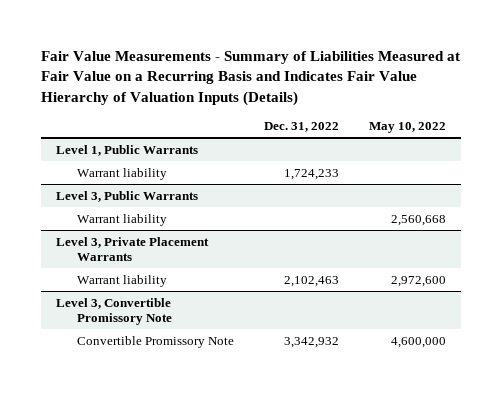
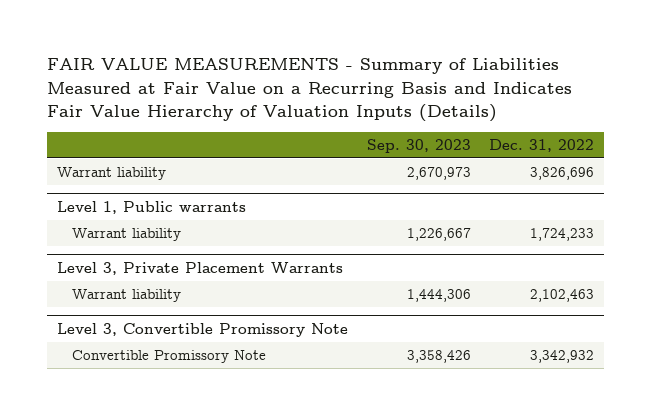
[41,51,461,106] Fair Value Measurements - Summary of Liabilities Measured at Fair Value on a Recurring Basis and Indicates Fair Value Hierarchy of Valuation Inputs (Details) -> [47,58,573,123] FAIR VALUE MEASUREMENTS - Summary of Liabilities Measured at Fair Value on a Recurring Basis and Indicates Fair Value Hierarchy of Valuation Inputs (Details)
[368,122,446,134] May 10, 2022 -> none
none -> [366,139,471,154] Sep. 30, 2023
none -> [56,167,166,181] Warrant liability
[56,144,199,156] Level 1, Public Warrants -> [56,200,246,214] Level 1, Public warrants
[56,190,199,202] Level 3, Public Warrants -> none
[76,213,167,226] Warrant liability -> none

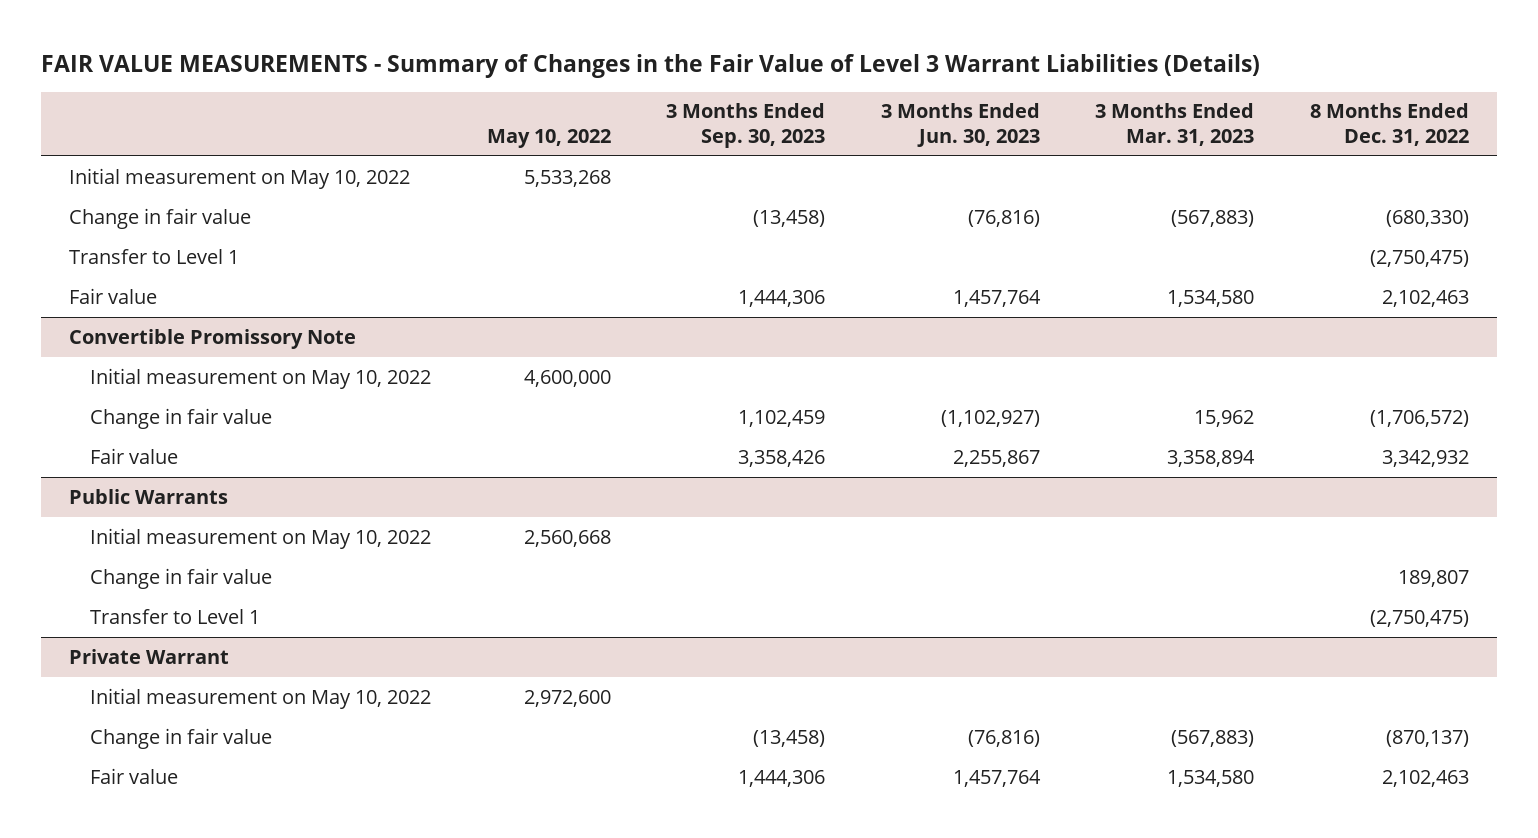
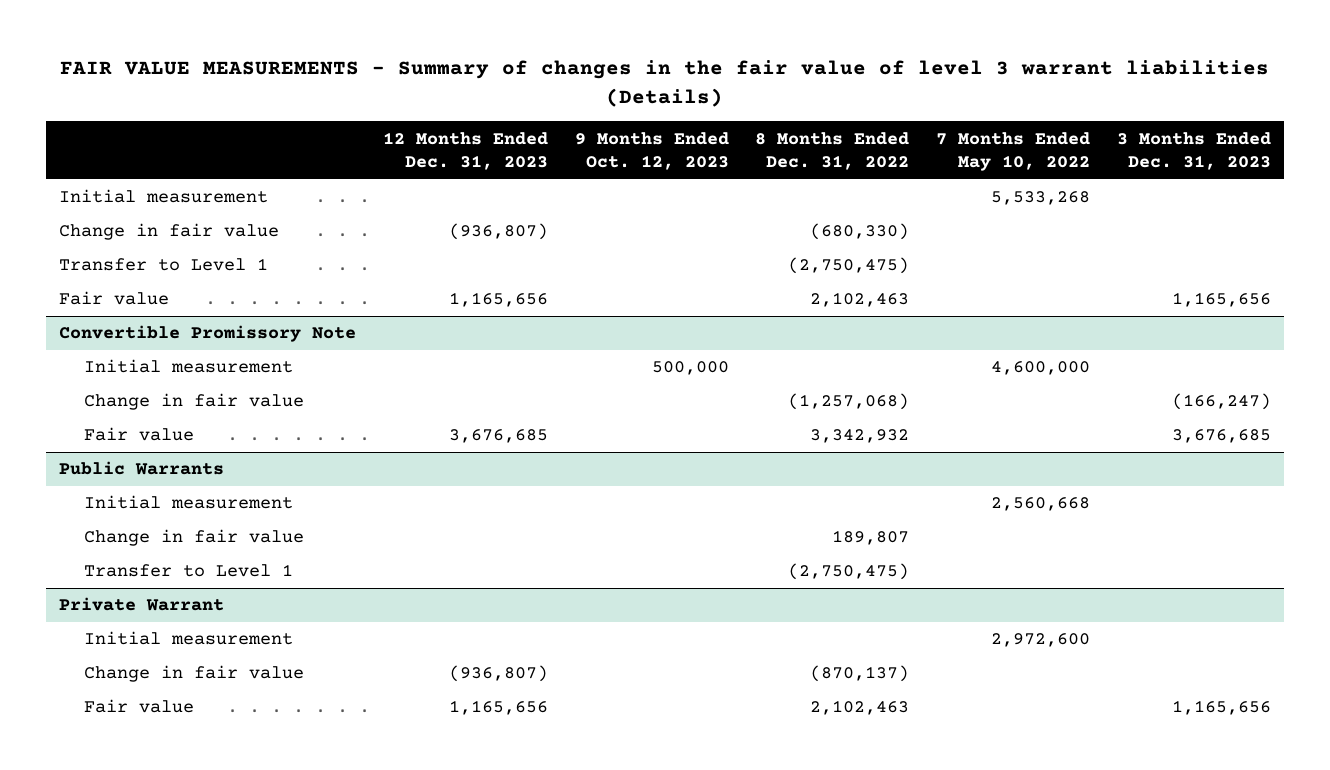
[41,53,1261,78] FAIR VALUE MEASUREMENTS - Summary of Changes in the Fair Value of Level 3 Warrant Liabilities (Details) -> [60,60,1270,107] FAIR VALUE MEASUREMENTS - Summary of changes in the fair value of level 3 warrant liabilities (Details)
[486,128,611,148] May 10, 2022 -> none
[666,103,826,148] 3 Months Ended Sep. 30, 2023 -> none
[880,103,1040,147] 3 Months Ended Jun. 30, 2023 -> none
[1095,103,1255,146] 3 Months Ended Mar. 31, 2023 -> none
none -> [383,131,549,171] 12 Months Ended Dec. 31, 2023
none -> [574,131,729,171] 9 Months Ended Oct. 12, 2023
none -> [936,131,1091,172] 7 Months Ended May 10, 2022
none -> [1116,131,1271,171] 3 Months Ended Dec. 31, 2023
[69,167,411,189] Initial measurement on May 10, 2022 -> [59,189,269,204] Initial measurement
[90,367,432,389] Initial measurement on May 10, 2022 -> [84,359,294,374] Initial measurement
[1369,409,1469,427] (1,706,572) -> [788,393,910,411] (1,257,068)
[90,527,432,549] Initial measurement on May 10, 2022 -> [84,495,294,510] Initial measurement
[90,687,432,709] Initial measurement on May 10, 2022 -> [84,631,294,646] Initial measurement

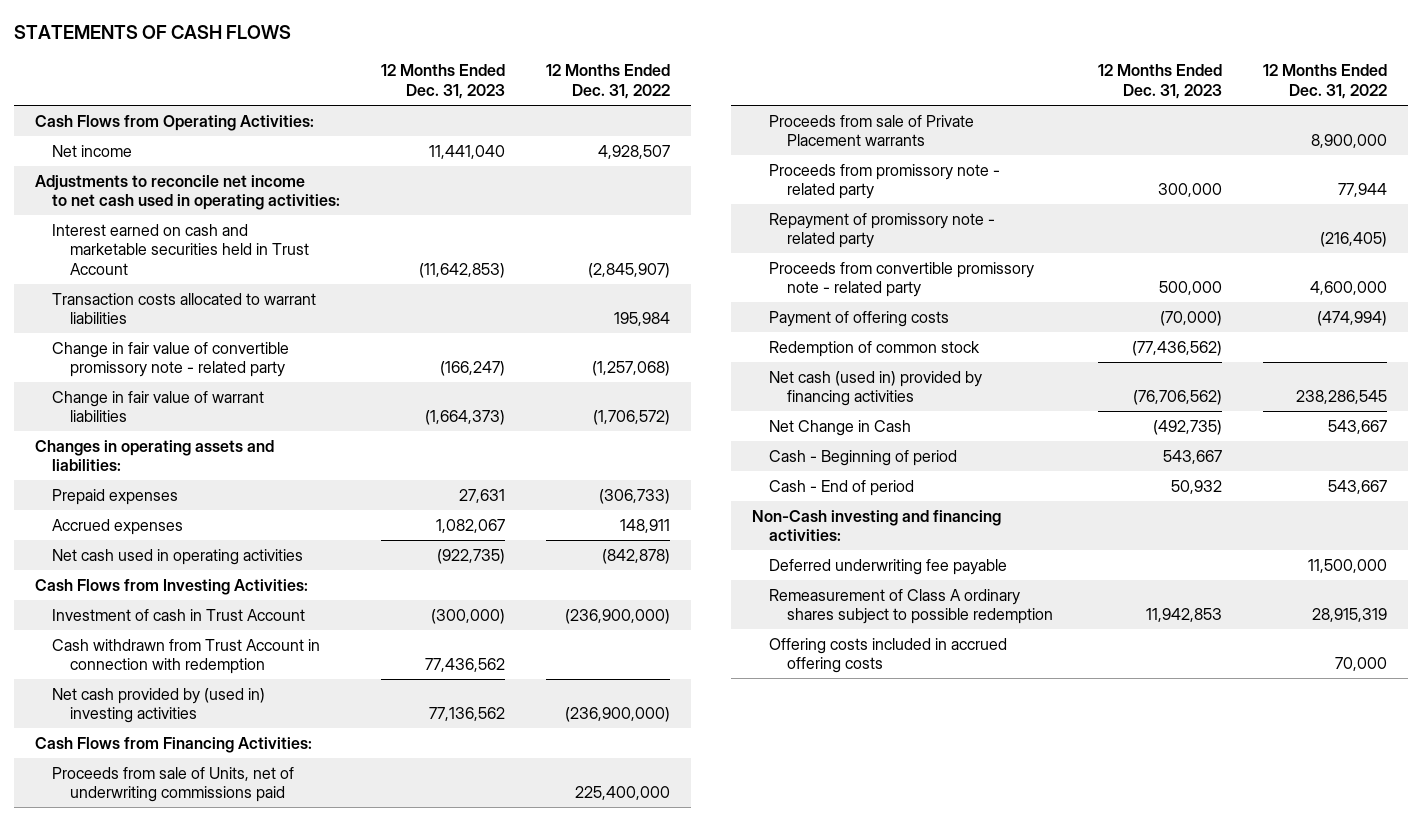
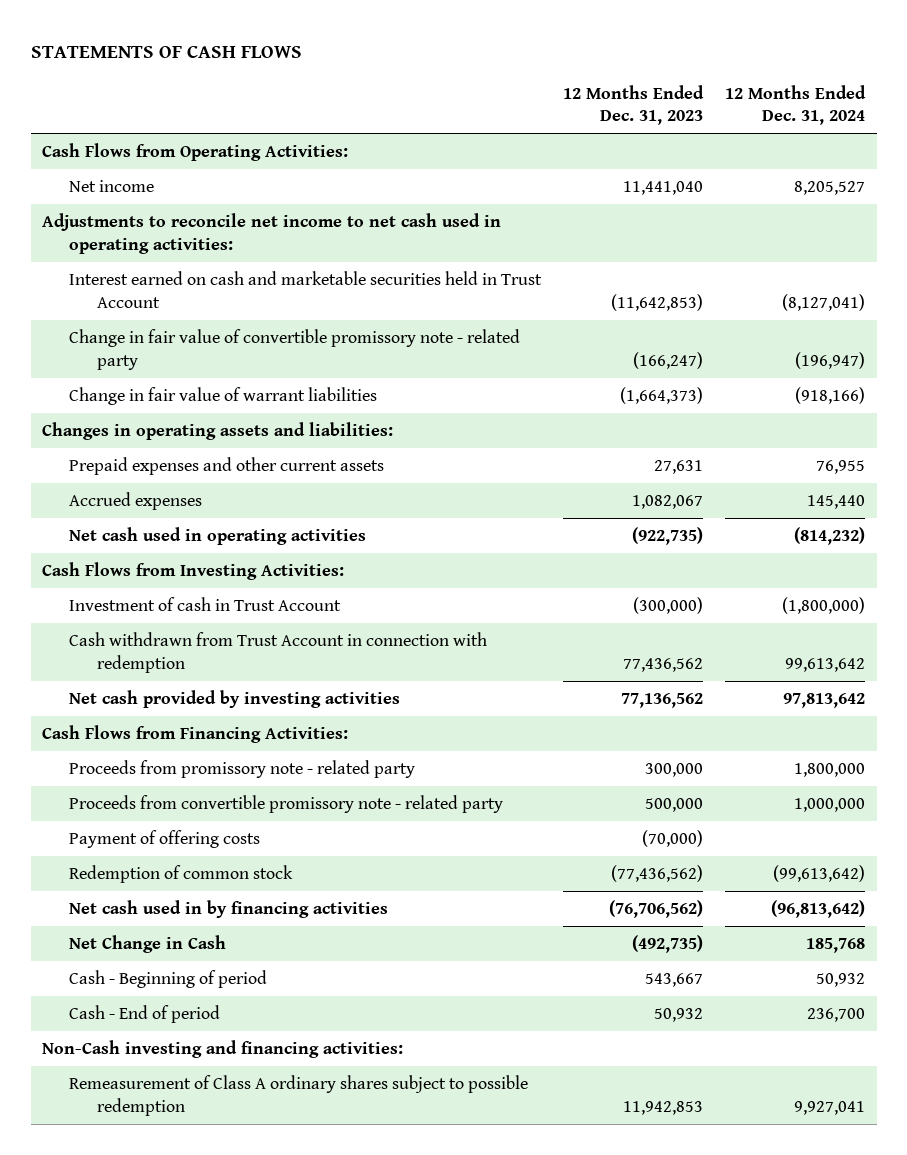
[546,64,671,100] 12 Months Ended Dec. 31, 2022 -> none
none -> [725,84,867,126] 12 Months Ended Dec. 31, 2024
[52,292,317,325] Transaction costs allocated to warrant liabilities -> none
[52,488,179,505] Prepaid expenses -> [69,456,385,475] Prepaid expenses and other current assets
[52,687,266,724] Net cash provided by (used in) investing activities -> [69,689,401,708] Net cash provided by investing activities
[52,766,295,803] Proceeds from sale of Units, net of underwriting commissions paid -> none
[769,114,975,147] Proceeds from sale of Private Placement warrants -> none
[769,212,996,249] Repayment of promissory note - related party -> none
[769,370,983,407] Net cash (used in) provided by financing activities -> [69,899,389,918] Net cash used in by financing activities
[769,558,1008,575] Deferred underwriting fee payable -> none
[769,637,1008,674] Offering costs included in accrued offering costs -> none

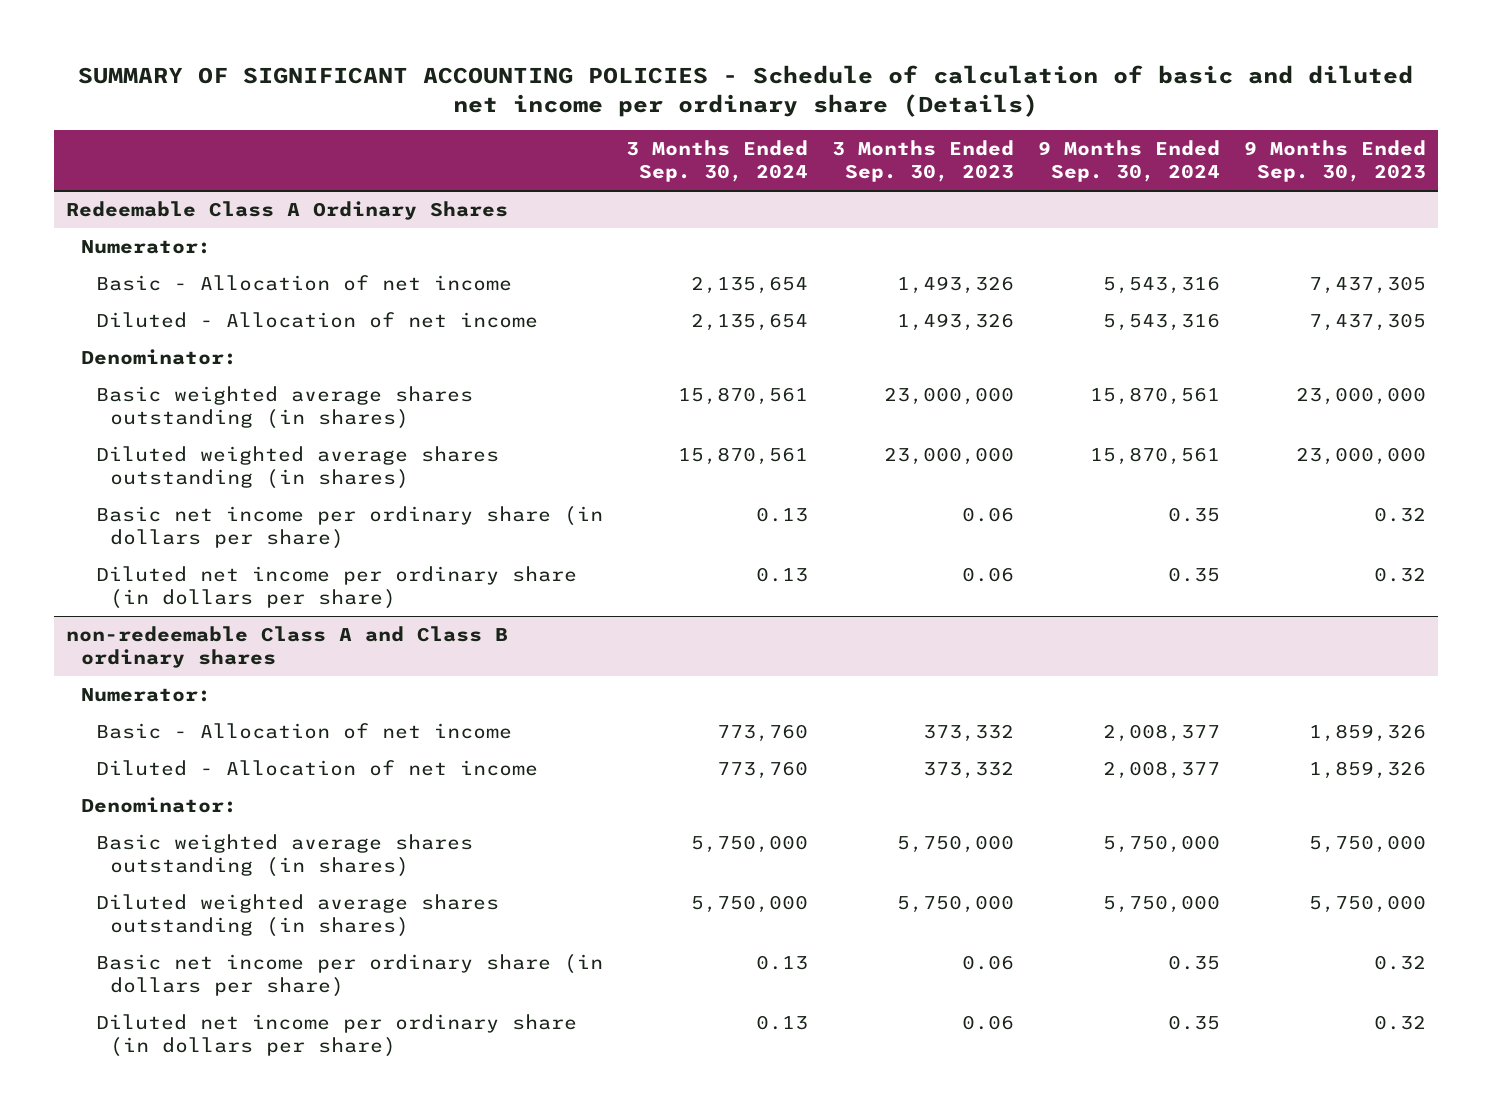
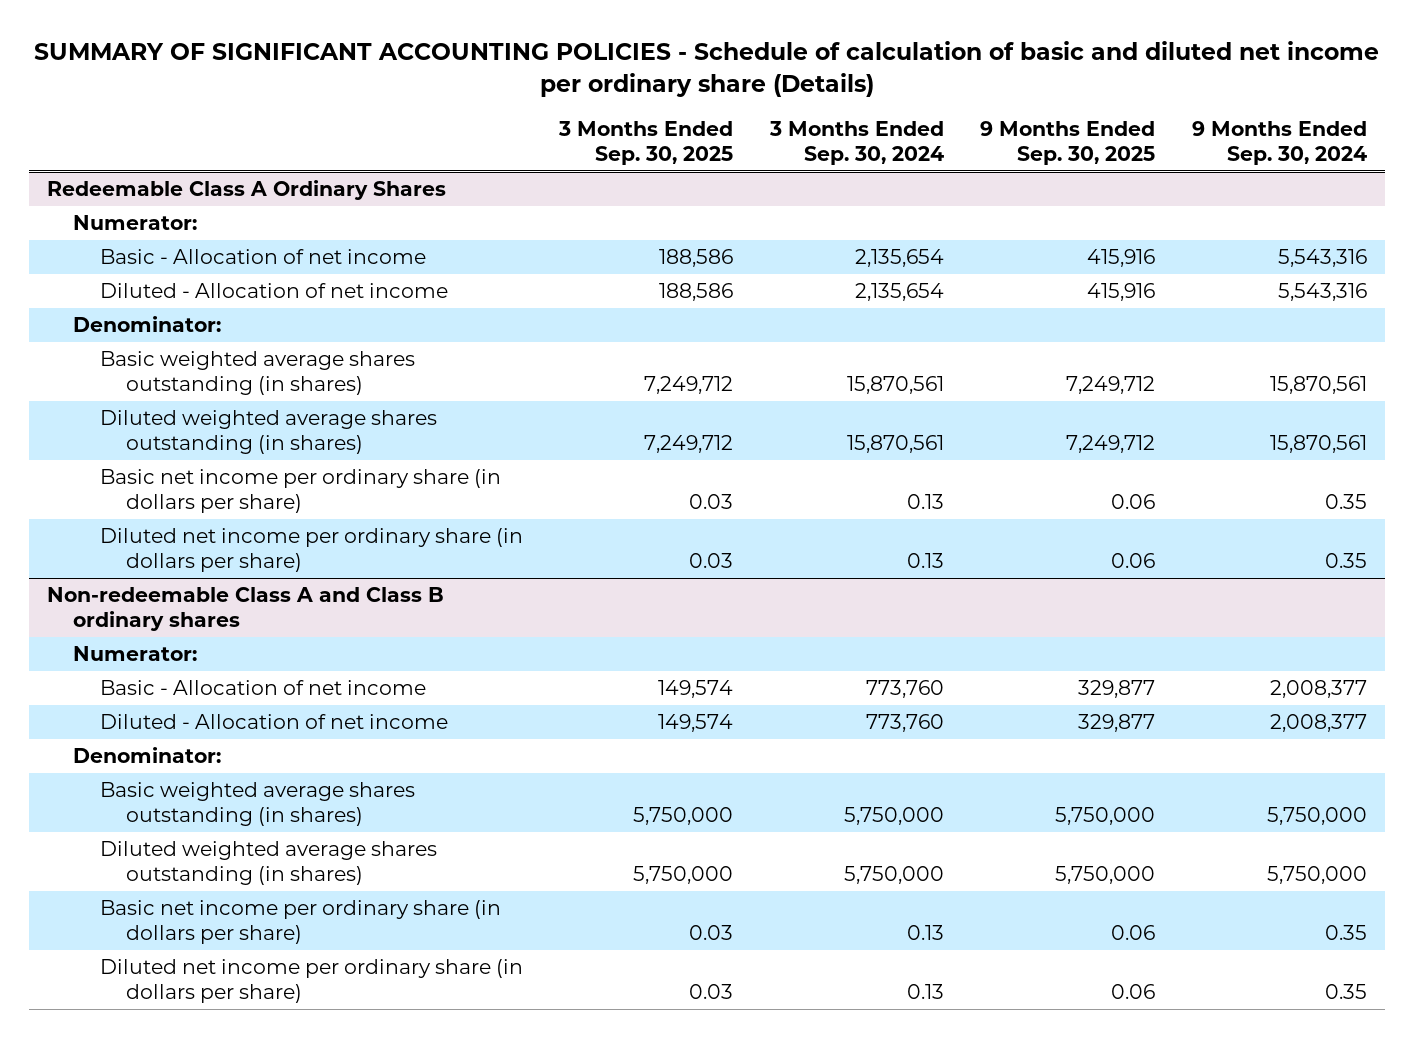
[832,140,1015,183] 3 Months Ended Sep. 30, 2023 -> none
[1243,140,1426,183] 9 Months Ended Sep. 30, 2023 -> none
none -> [558,120,734,165] 3 Months Ended Sep. 30, 2025
none -> [980,120,1156,165] 9 Months Ended Sep. 30, 2025
[66,625,509,668] non-redeemable Class A and Class B ordinary shares -> [46,587,444,631] Non-redeemable Class A and Class B ordinary shares

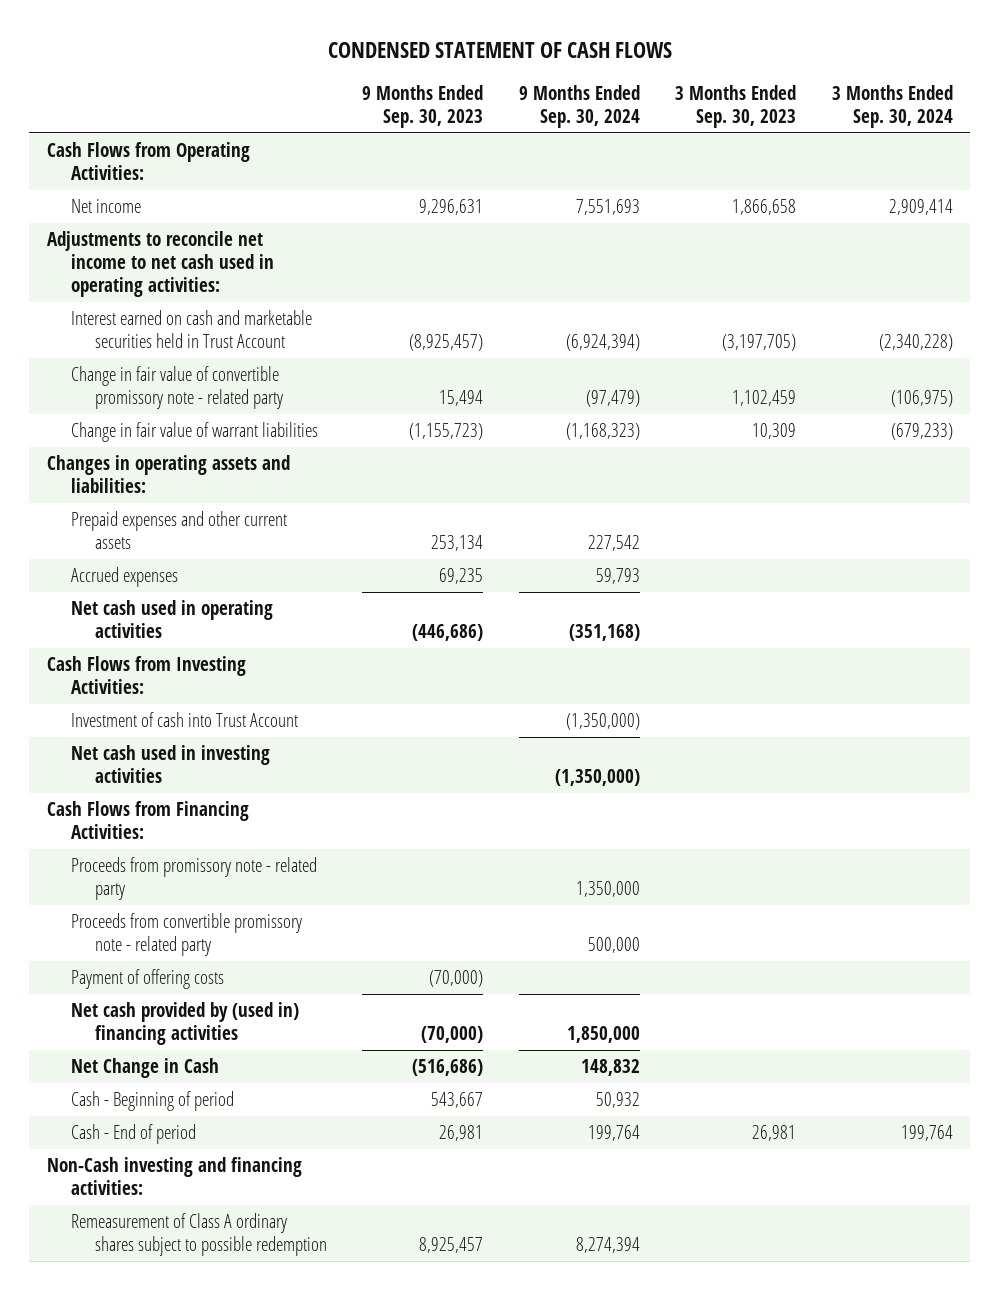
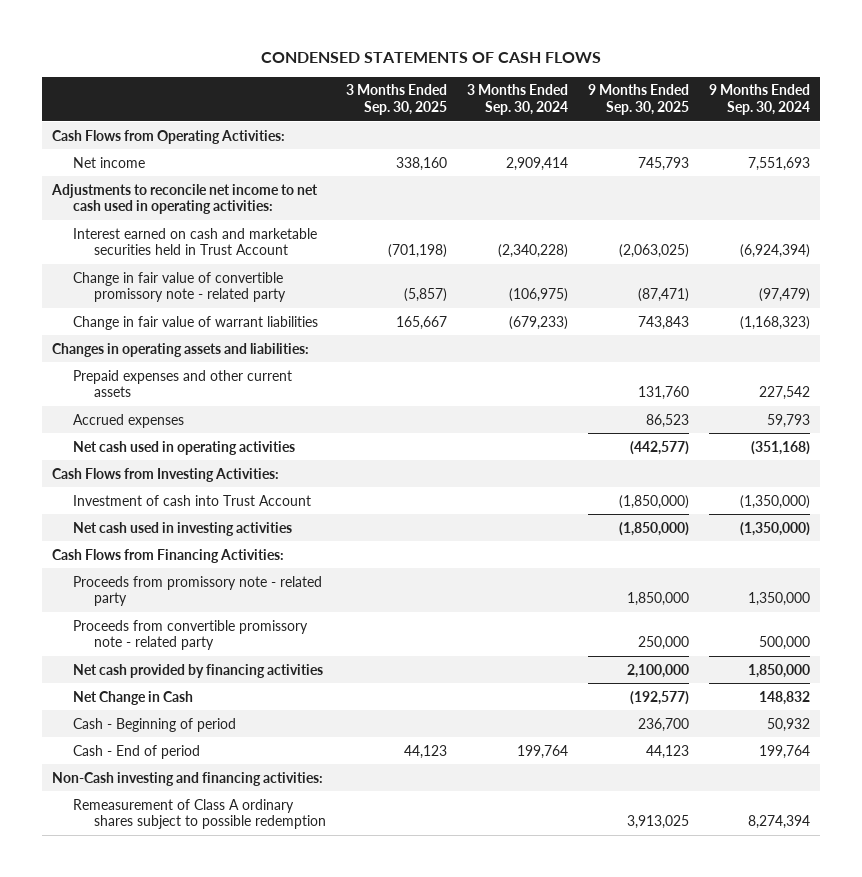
[327,42,672,59] CONDENSED STATEMENT OF CASH FLOWS -> [261,52,602,64] CONDENSED STATEMENTS OF CASH FLOWS
[362,84,484,129] 9 Months Ended Sep. 30, 2023 -> none
[675,84,797,129] 3 Months Ended Sep. 30, 2023 -> none
none -> [345,84,447,115] 3 Months Ended Sep. 30, 2025
none -> [587,84,689,115] 9 Months Ended Sep. 30, 2025
[71,968,225,989] Payment of offering costs -> none
[71,1001,300,1046] Net cash provided by (used in) financing activities -> [73,663,324,678] Net cash provided by financing activities

